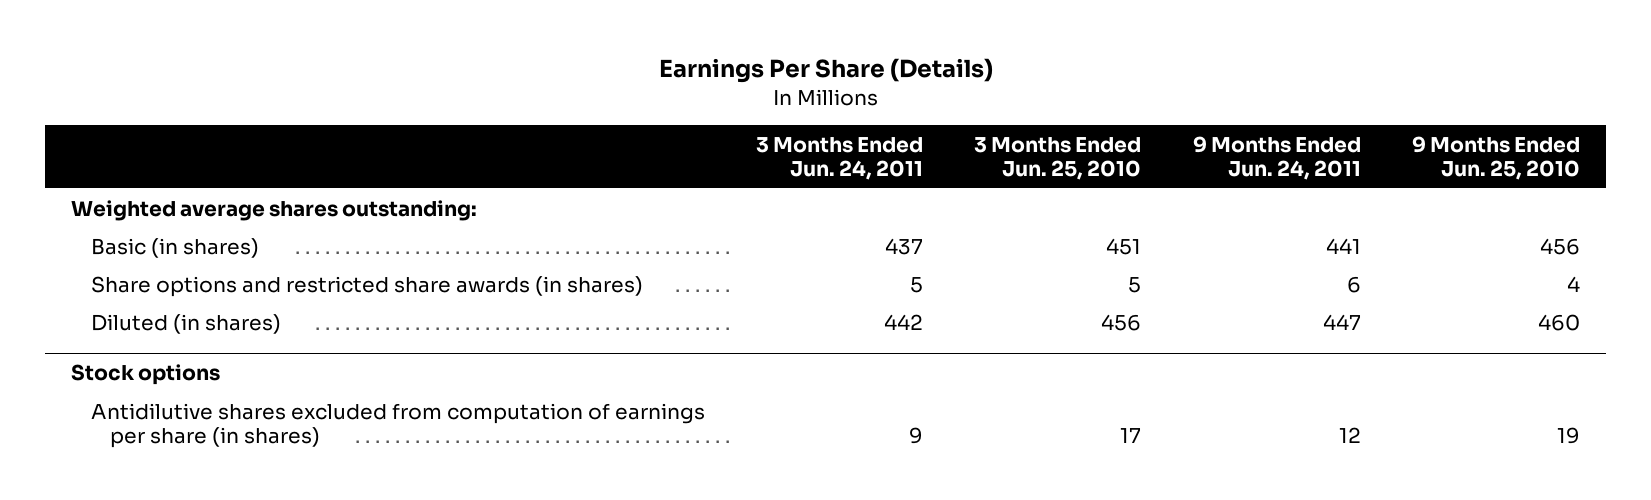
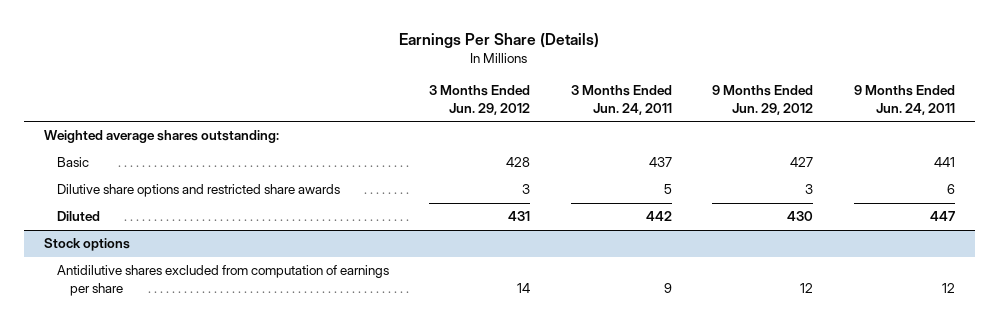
[974,136,1142,181] 3 Months Ended Jun. 25, 2010 -> none
[1412,135,1581,181] 9 Months Ended Jun. 25, 2010 -> none
none -> [429,85,531,115] 3 Months Ended Jun. 29, 2012
none -> [712,85,814,115] 9 Months Ended Jun. 29, 2012
[90,237,259,258] Basic (in shares) -> [56,157,89,168] Basic
[90,275,643,297] Share options and restricted share awards (in shares) -> [56,184,340,198] Dilutive share options and restricted share awards
[90,313,281,334] Diluted (in shares) -> [56,211,100,222] Diluted
[90,402,705,449] Antidilutive shares excluded from computation of earnings per share (in shares) -> [56,265,389,296] Antidilutive shares excluded from computation of earnings per share

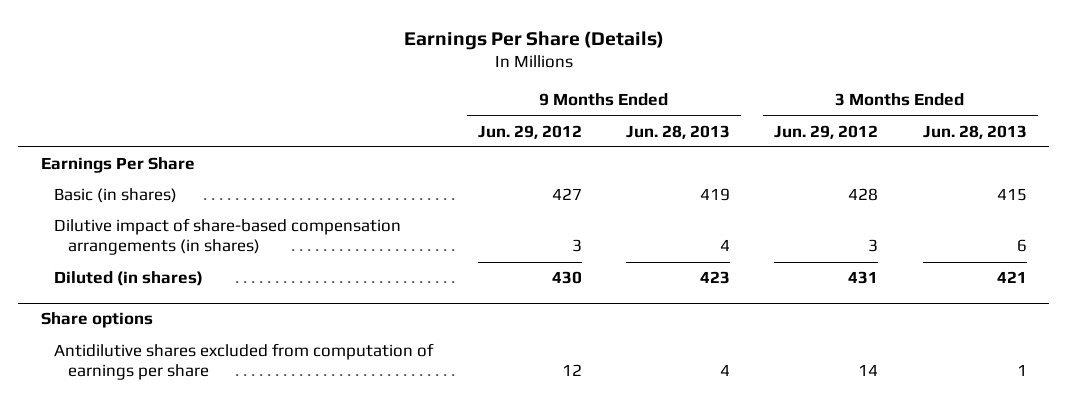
[570,85,672,115] 3 Months Ended Jun. 24, 2011 -> none
[854,85,956,115] 9 Months Ended Jun. 24, 2011 -> none
none -> [625,124,730,139] Jun. 28, 2013
none -> [922,124,1027,139] Jun. 28, 2013
[43,130,279,144] Weighted average shares outstanding: -> none
[43,238,130,252] Stock options -> none
none -> [40,157,195,174] Earnings Per Share
[56,157,89,168] Basic -> [54,188,178,204] Basic (in shares)
[56,184,340,198] Dilutive share options and restricted share awards -> [54,218,402,256] Dilutive impact of share-based compensation arrangements (in shares)
[56,211,100,222] Diluted -> [54,271,204,287] Diluted (in shares)
none -> [40,312,153,329] Share options

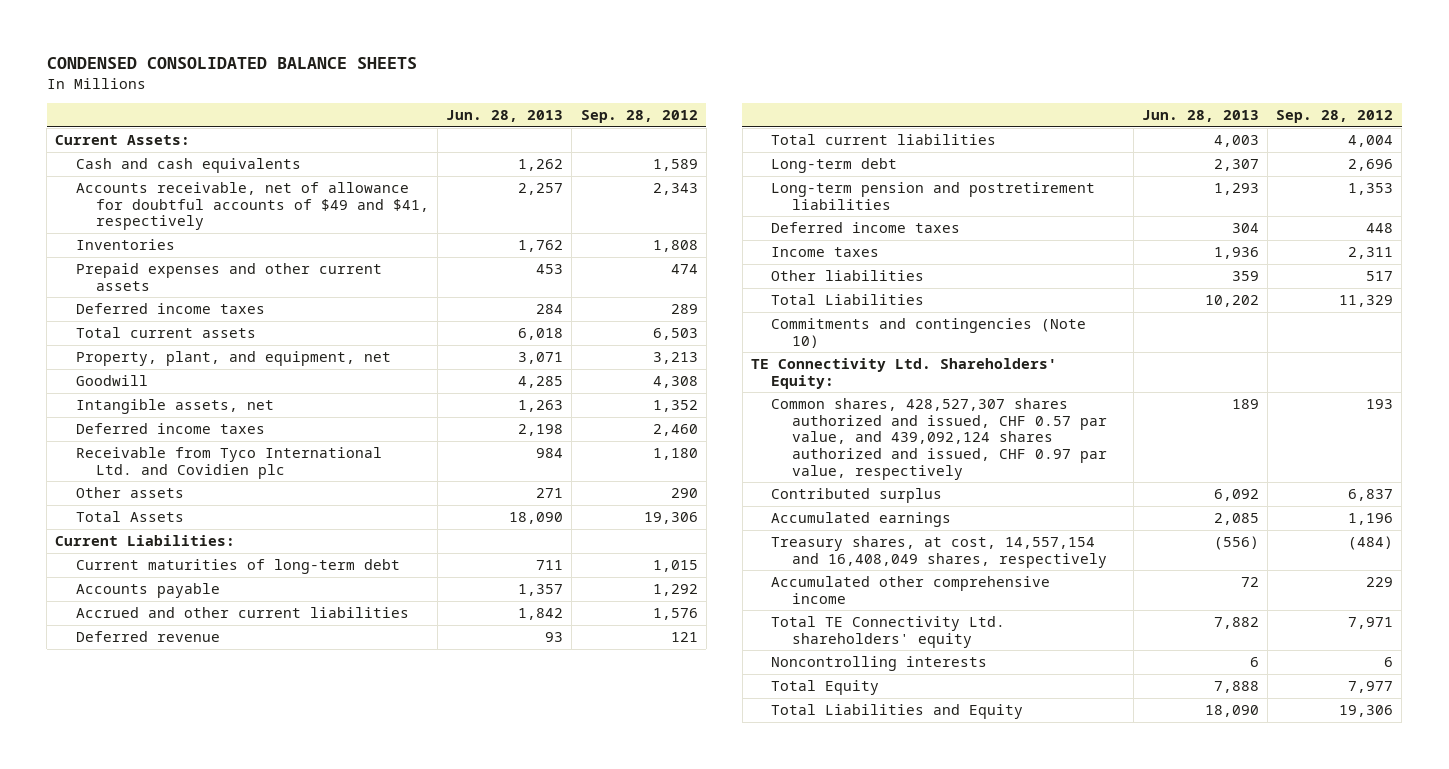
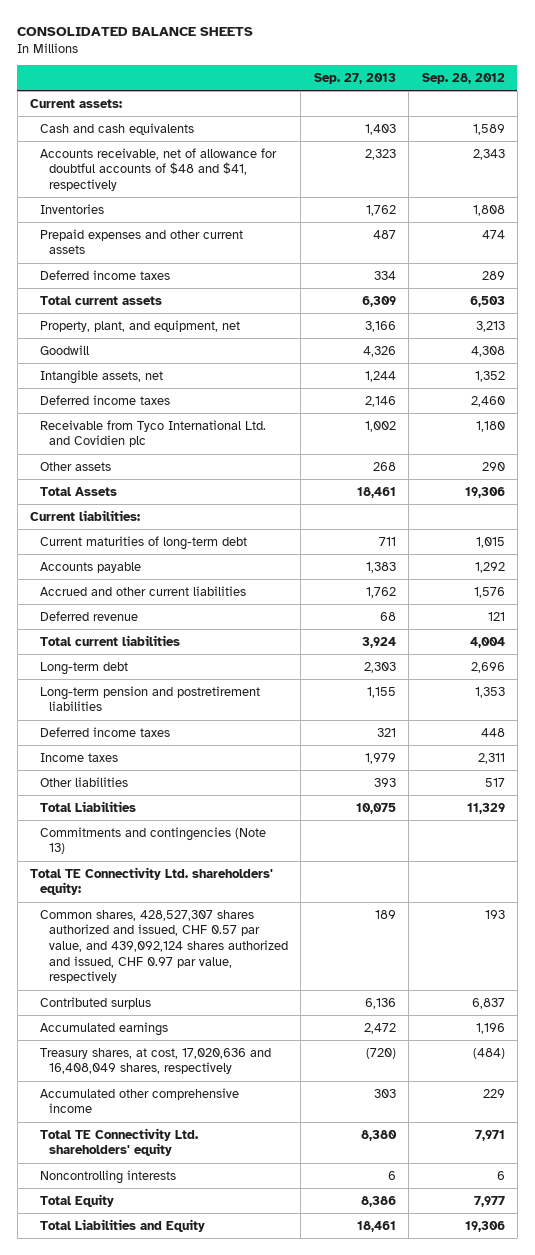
[46,57,417,70] CONDENSED CONSOLIDATED BALANCE SHEETS -> [17,27,254,37] CONSOLIDATED BALANCE SHEETS
[446,110,564,123] Jun. 28, 2013 -> none
none -> [313,72,396,84] Sep. 27, 2013
[55,135,191,146] Current Assets: -> [30,98,123,108] Current assets:
[75,182,429,231] Accounts receivable, net of allowance for doubtful accounts of $49 and $41, respectively -> [39,147,277,191] Accounts receivable, net of allowance for doubtful accounts of $48 and $41, respectively
[55,535,236,547] Current Liabilities: -> [30,509,141,521] Current liabilities:
[771,318,1087,348] Commitments and contingencies (Note 10) -> [39,826,266,855] Commitments and contingencies (Note 13)
[750,358,1057,389] TE Connectivity Ltd. Shareholders' Equity: -> [30,866,274,896] Total TE Connectivity Ltd. shareholders' equity:
[771,536,1107,568] Treasury shares, at cost, 14,557,154 and 16,408,049 shares, respectively -> [39,1047,271,1075] Treasury shares, at cost, 17,020,636 and 16,408,049 shares, respectively

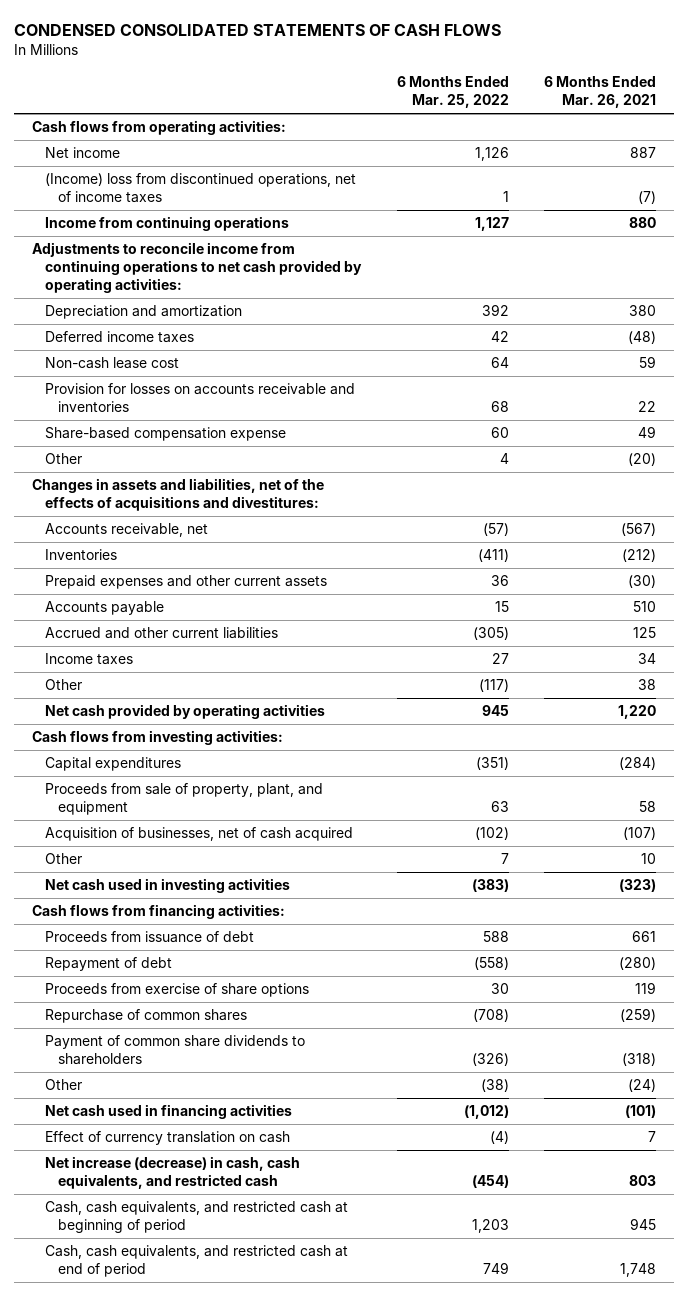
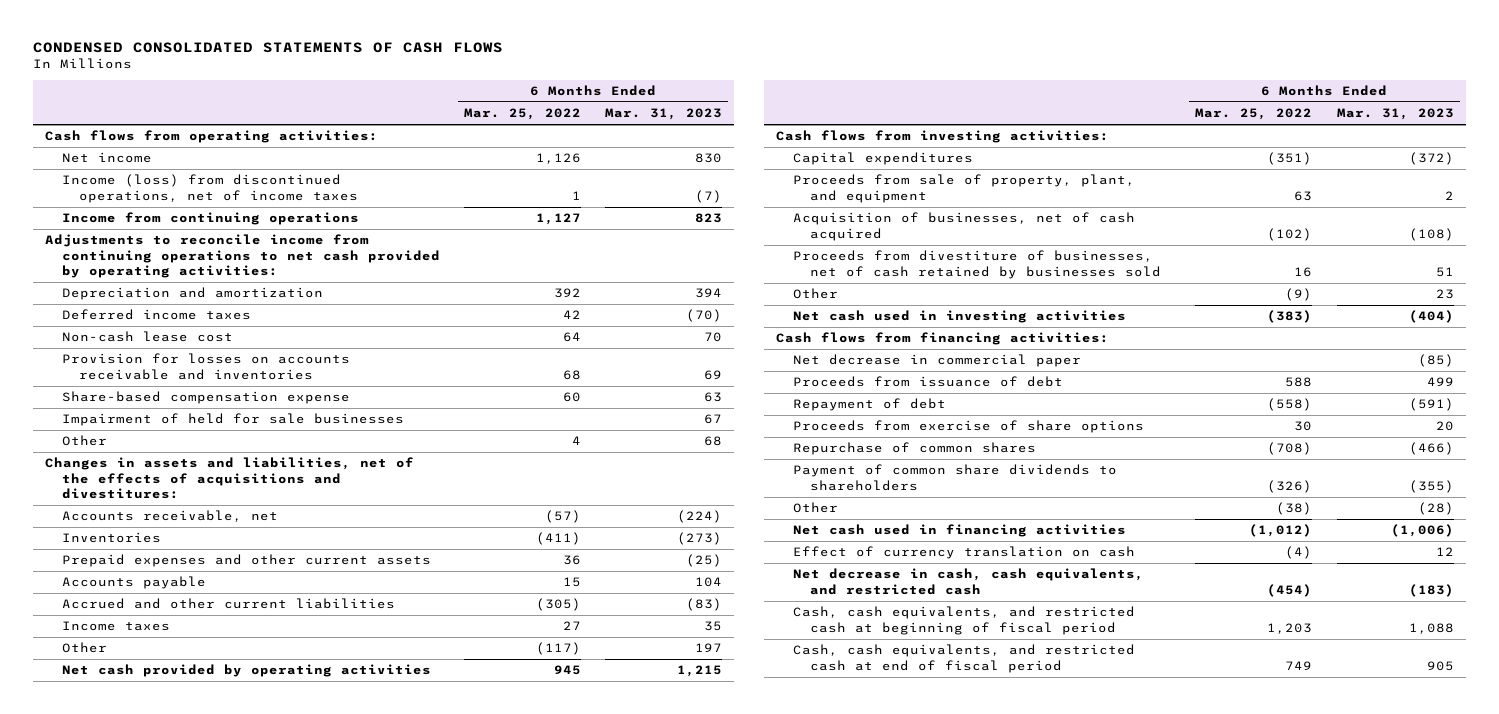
[544,76,657,109] 6 Months Ended Mar. 26, 2021 -> none
none -> [605,108,723,121] Mar. 31, 2023
[44,173,356,204] (Income) loss from discontinued operations, net of income taxes -> [61,174,358,203] Income (loss) from discontinued operations, net of income taxes
none -> [61,413,404,427] Impairment of held for sale businesses
none -> [793,250,1162,279] Proceeds from divestiture of businesses, net of cash retained by businesses sold
[500,853,509,865] 7 -> [1285,288,1313,302] (9)
none -> [793,354,1082,368] Net decrease in commercial paper
[44,1156,300,1190] Net increase (decrease) in cash, cash equivalents, and restricted cash -> [793,568,1145,595] Net decrease in cash, cash equivalents, and restricted cash
[44,1201,348,1234] Cash, cash equivalents, and restricted cash at beginning of period -> [793,606,1136,635] Cash, cash equivalents, and restricted cash at beginning of fiscal period
[44,1245,348,1278] Cash, cash equivalents, and restricted cash at end of period -> [793,644,1136,673] Cash, cash equivalents, and restricted cash at end of fiscal period

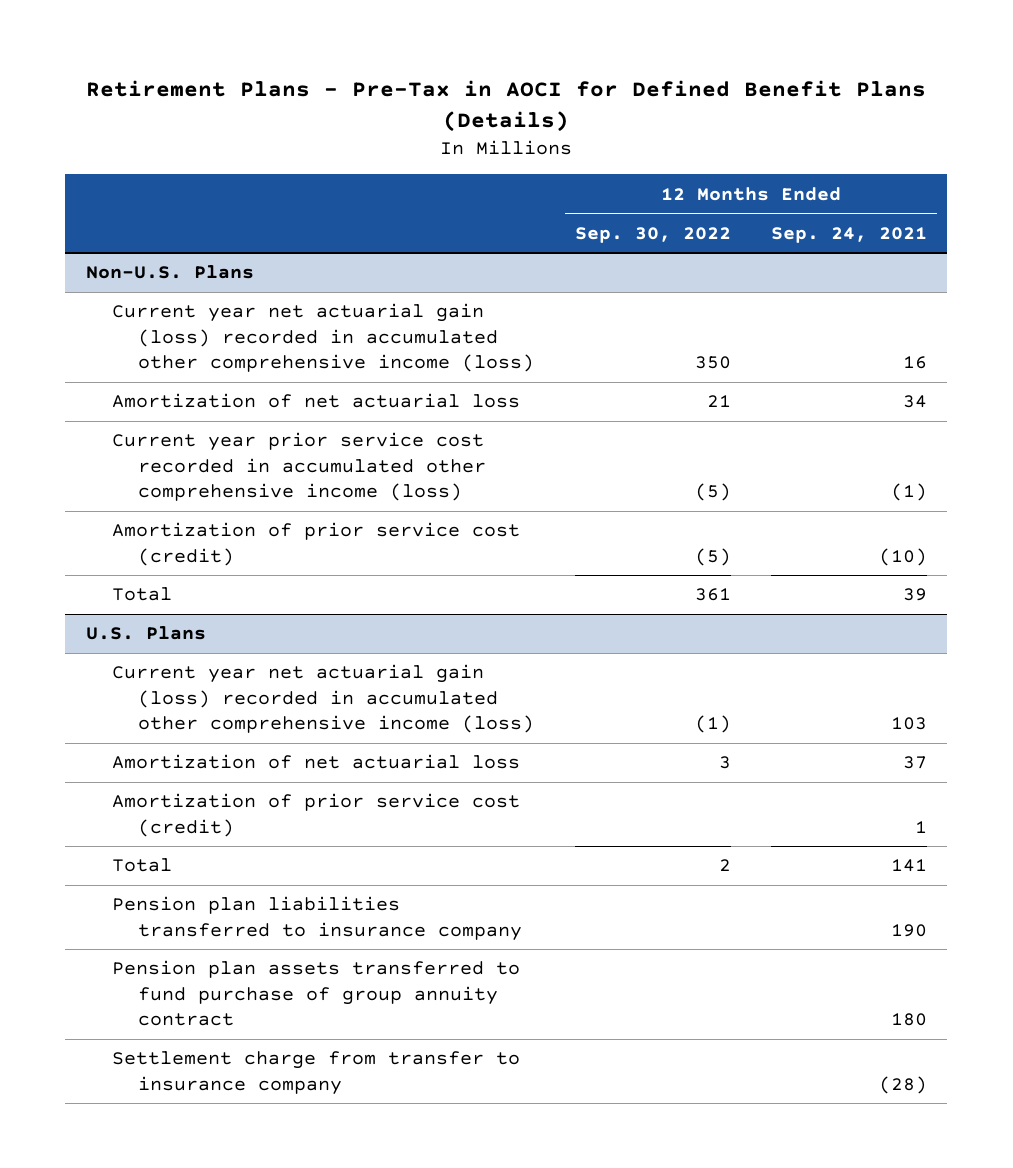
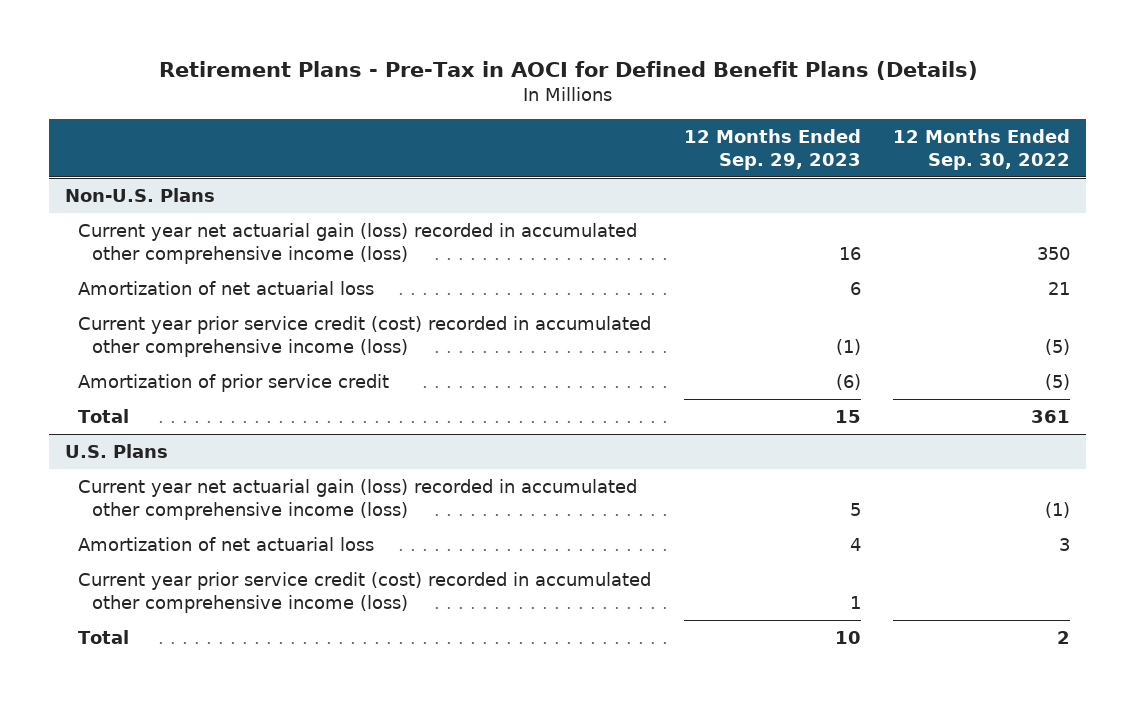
[771,226,928,243] Sep. 24, 2021 -> none
none -> [683,129,861,170] 12 Months Ended Sep. 29, 2023
[111,432,487,502] Current year prior service cost recorded in accumulated other comprehensive income (loss) -> [78,316,652,357] Current year prior service credit (cost) recorded in accumulated other comprehensive income (loss)
[111,522,520,566] Amortization of prior service cost (credit) -> [78,374,390,393] Amortization of prior service credit
[111,793,520,837] Amortization of prior service cost (credit) -> none
none -> [78,572,652,613] Current year prior service credit (cost) recorded in accumulated other comprehensive income (loss)
[111,896,523,941] Pension plan liabilities transferred to insurance company -> none
[111,960,520,1027] Pension plan assets transferred to fund purchase of group annuity contract -> none
[111,1051,520,1095] Settlement charge from transfer to insurance company -> none

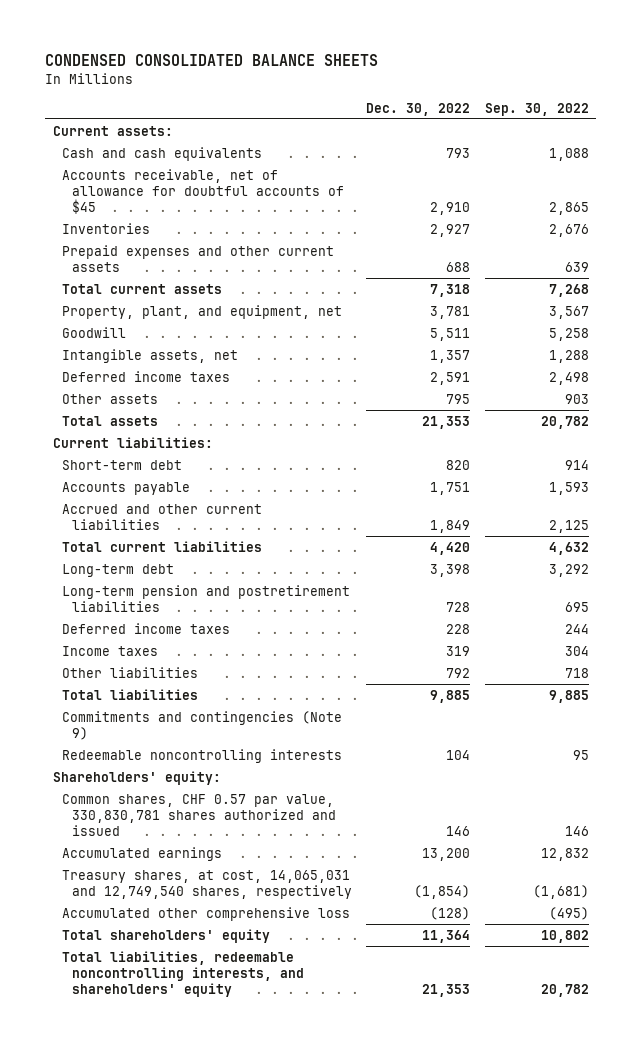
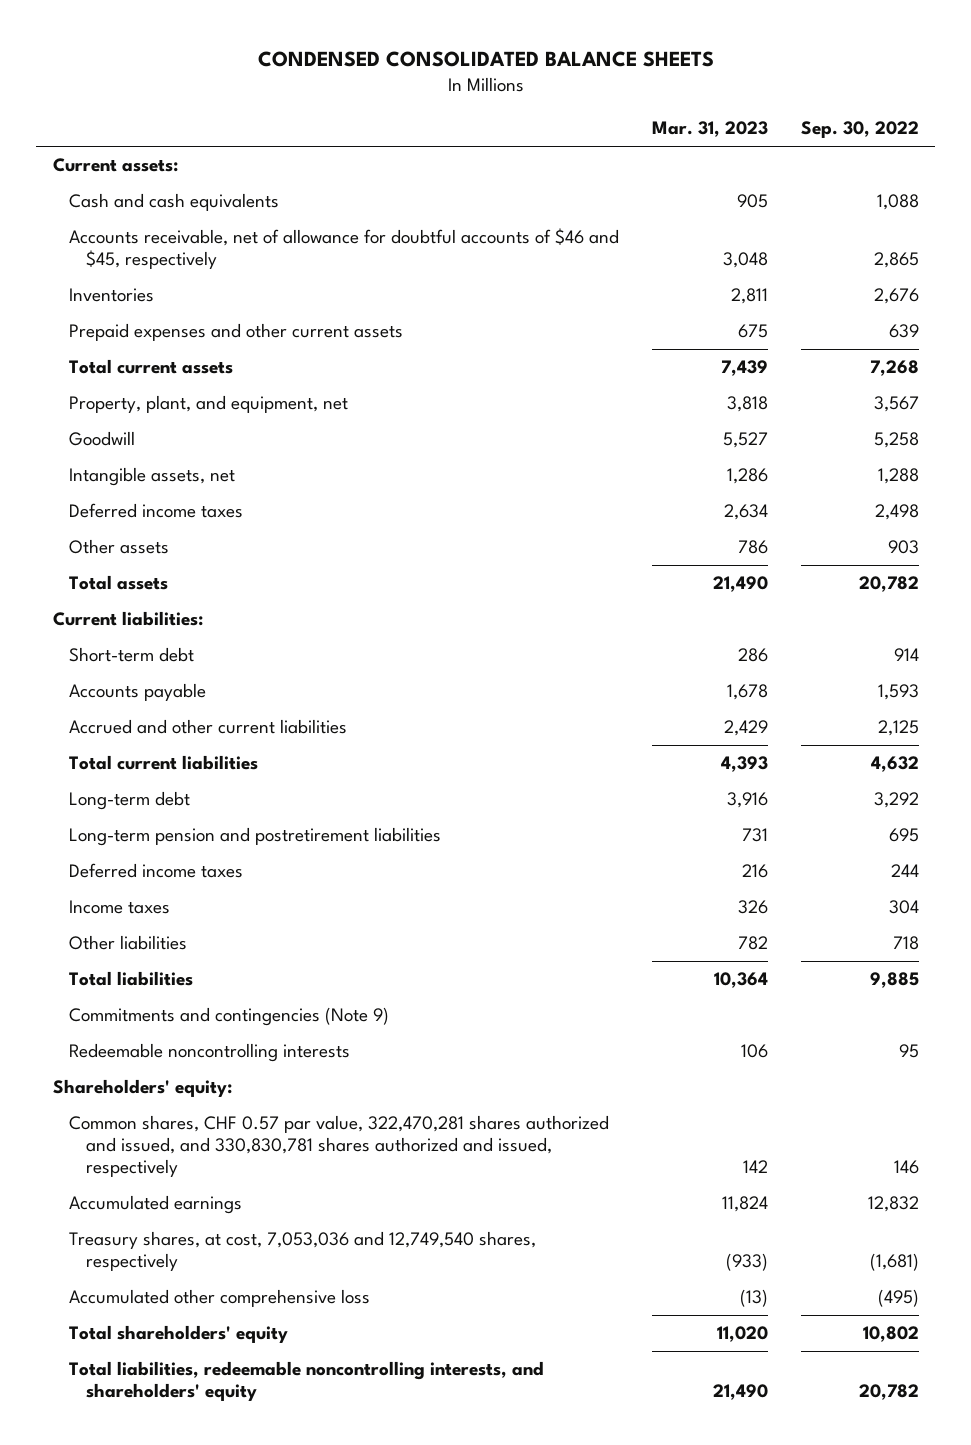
[366,102,471,116] Dec. 30, 2022 -> none
none -> [651,121,768,138] Mar. 31, 2023
[62,168,344,215] Accounts receivable, net of allowance for doubtful accounts of $45 -> [69,228,620,270] Accounts receivable, net of allowance for doubtful accounts of $46 and $45, respectively
[62,793,336,837] Common shares, CHF 0.57 par value, 330,830,781 shares authorized and issued -> [69,1115,610,1177] Common shares, CHF 0.57 par value, 322,470,281 shares authorized and issued, and 330,830,781 shares authorized and issued, respectively
[62,869,352,899] Treasury shares, at cost, 14,065,031 and 12,749,540 shares, respectively -> [69,1231,537,1272] Treasury shares, at cost, 7,053,036 and 12,749,540 shares, respectively

